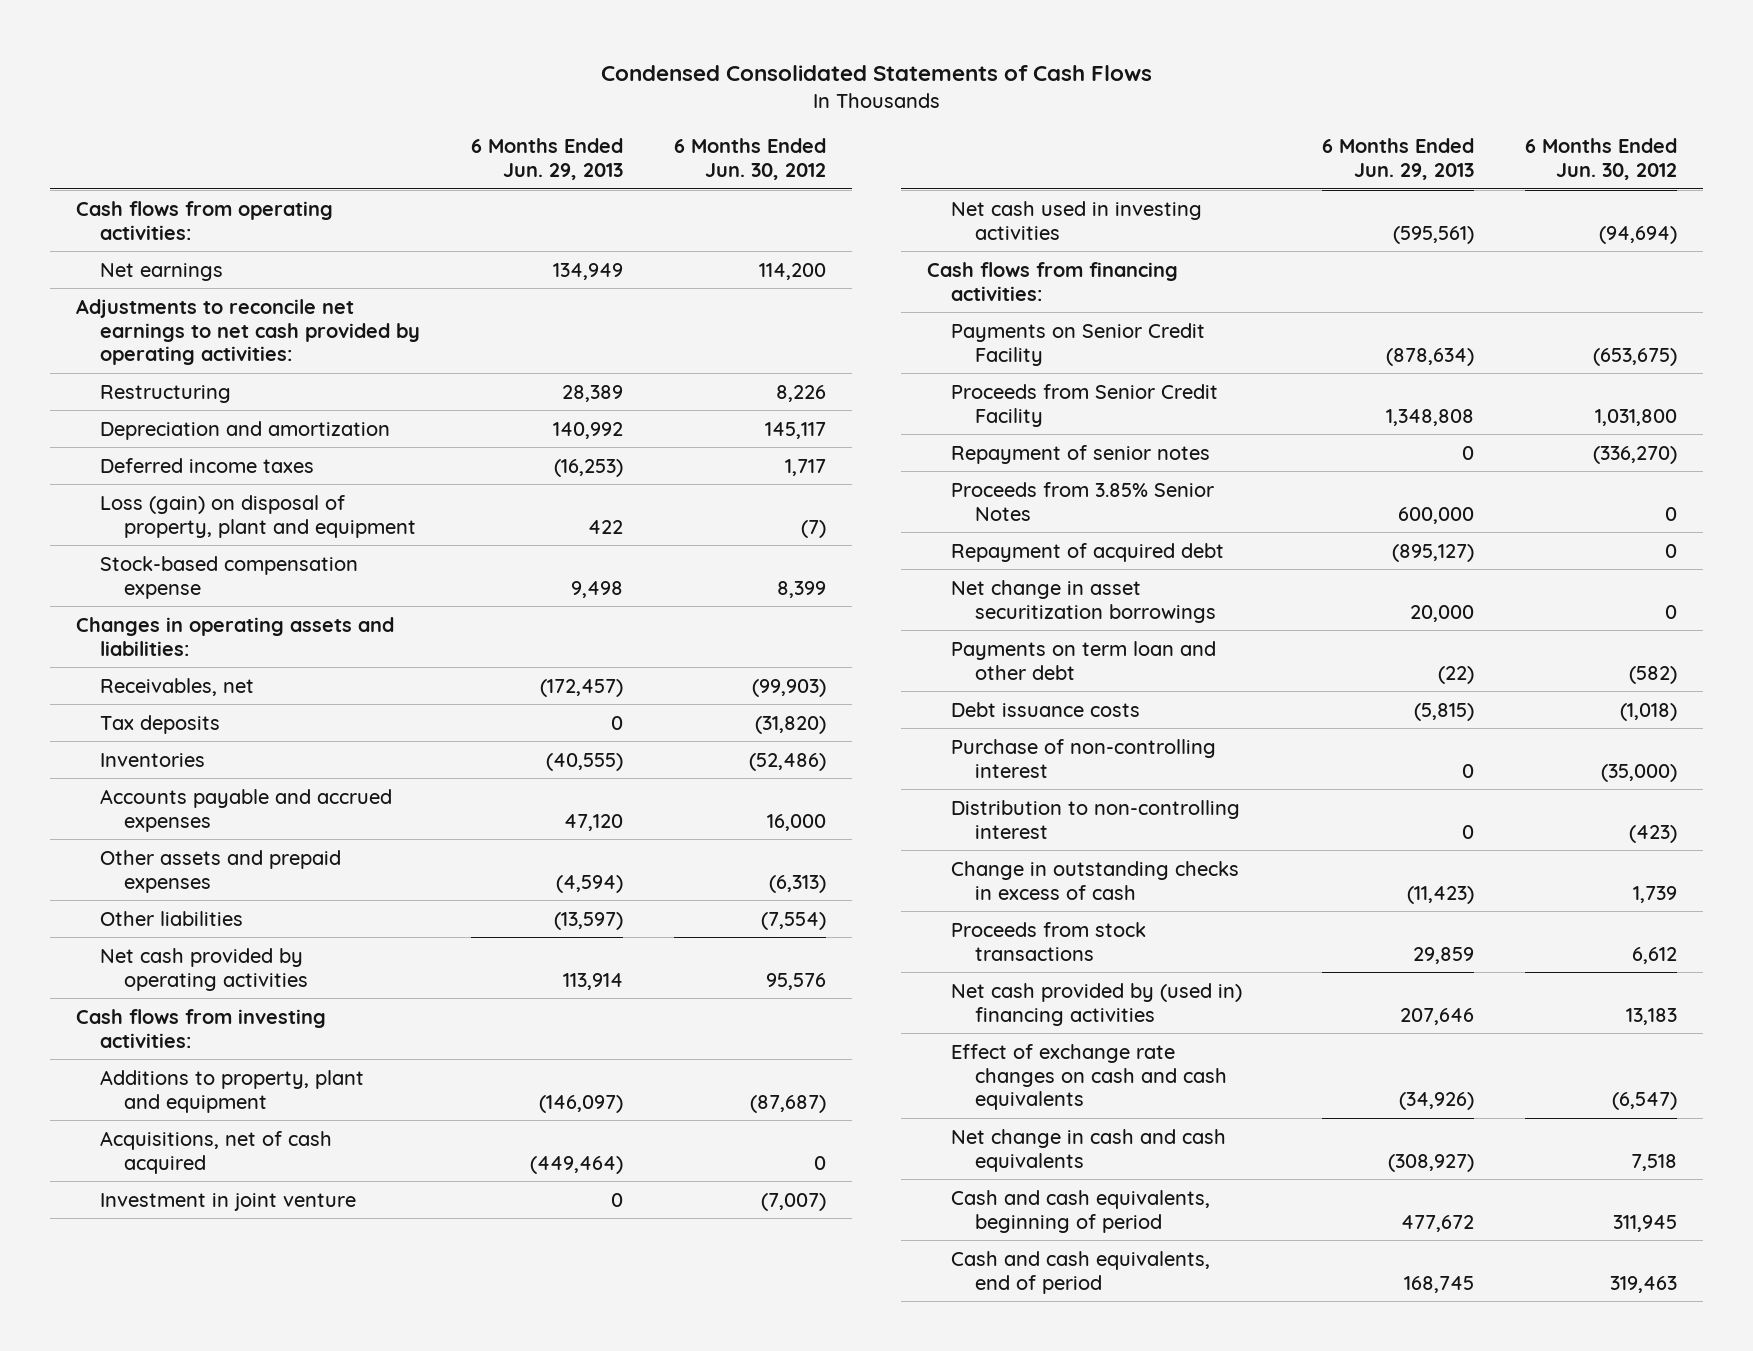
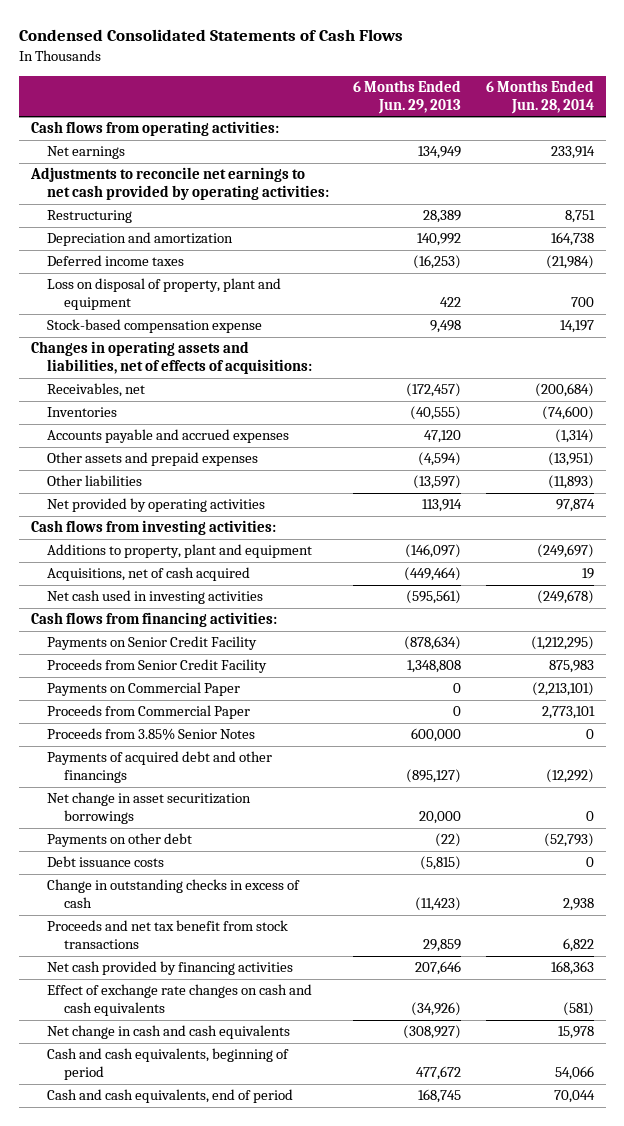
[674,138,827,181] 6 Months Ended Jun. 30, 2012 -> none
none -> [485,80,594,114] 6 Months Ended Jun. 28, 2014
[99,494,416,538] Loss (gain) on disposal of property, plant and equipment -> [47,278,282,311] Loss on disposal of property, plant and equipment
[76,616,395,656] Changes in operating assets and liabilities: -> [30,341,313,375] Changes in operating assets and liabilities, net of effects of acquisitions:
[99,714,220,734] Tax deposits -> none
[99,947,308,991] Net cash provided by operating activities -> [47,498,266,513] Net provided by operating activities
[99,1192,356,1211] Investment in joint venture -> none
[950,444,1210,464] Repayment of senior notes -> none
none -> [47,682,241,697] Payments on Commercial Paper
none -> [47,705,251,720] Proceeds from Commercial Paper
[950,542,1224,562] Repayment of acquired debt -> [47,751,273,784] Payments of acquired debt and other financings
[950,640,1216,680] Payments on term loan and other debt -> [47,833,193,848] Payments on other debt
[950,738,1216,778] Purchase of non-controlling interest -> none
[950,799,1240,839] Distribution to non-controlling interest -> none
[950,921,1146,961] Proceeds from stock transactions -> [47,920,289,950] Proceeds and net tax benefit from stock transactions
[950,982,1242,1026] Net cash provided by (used in) financing activities -> [47,961,294,976] Net cash provided by financing activities

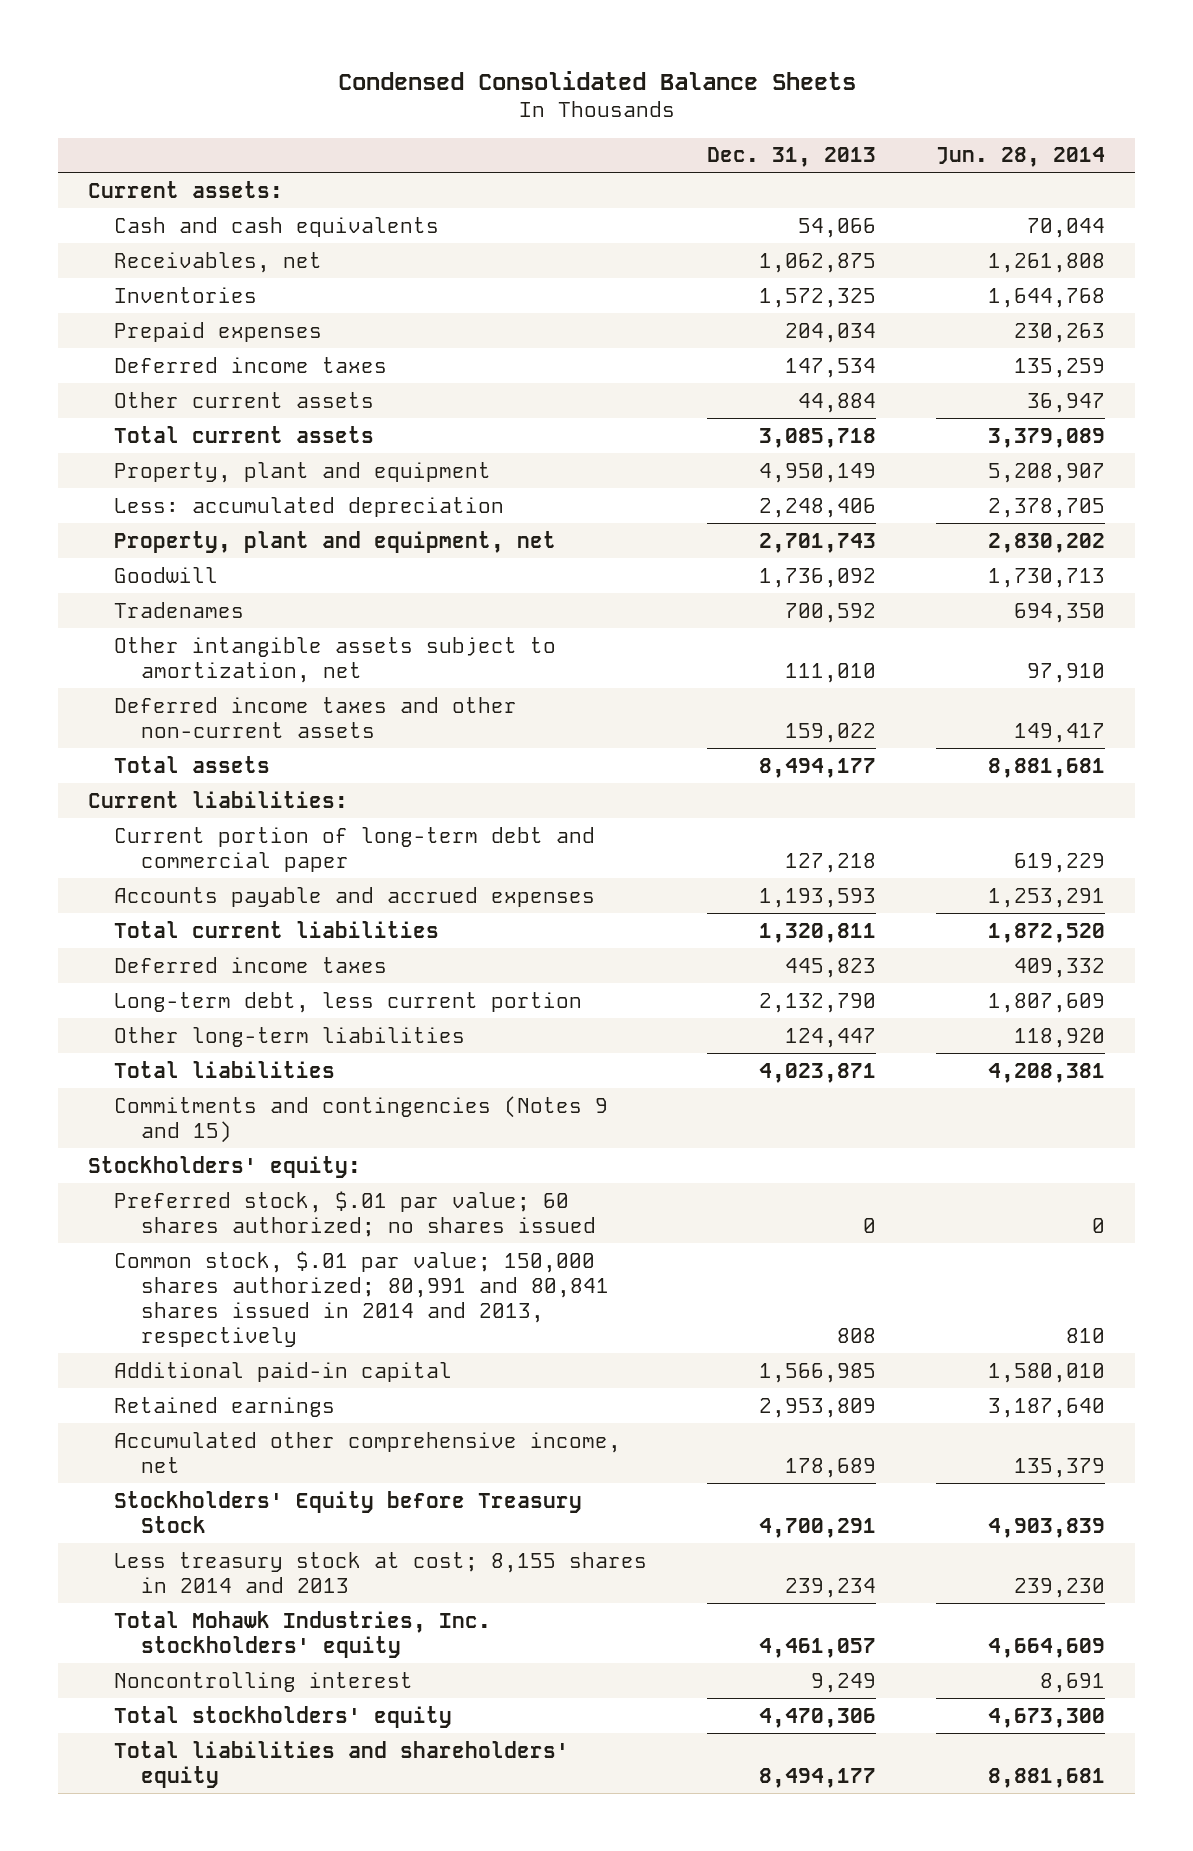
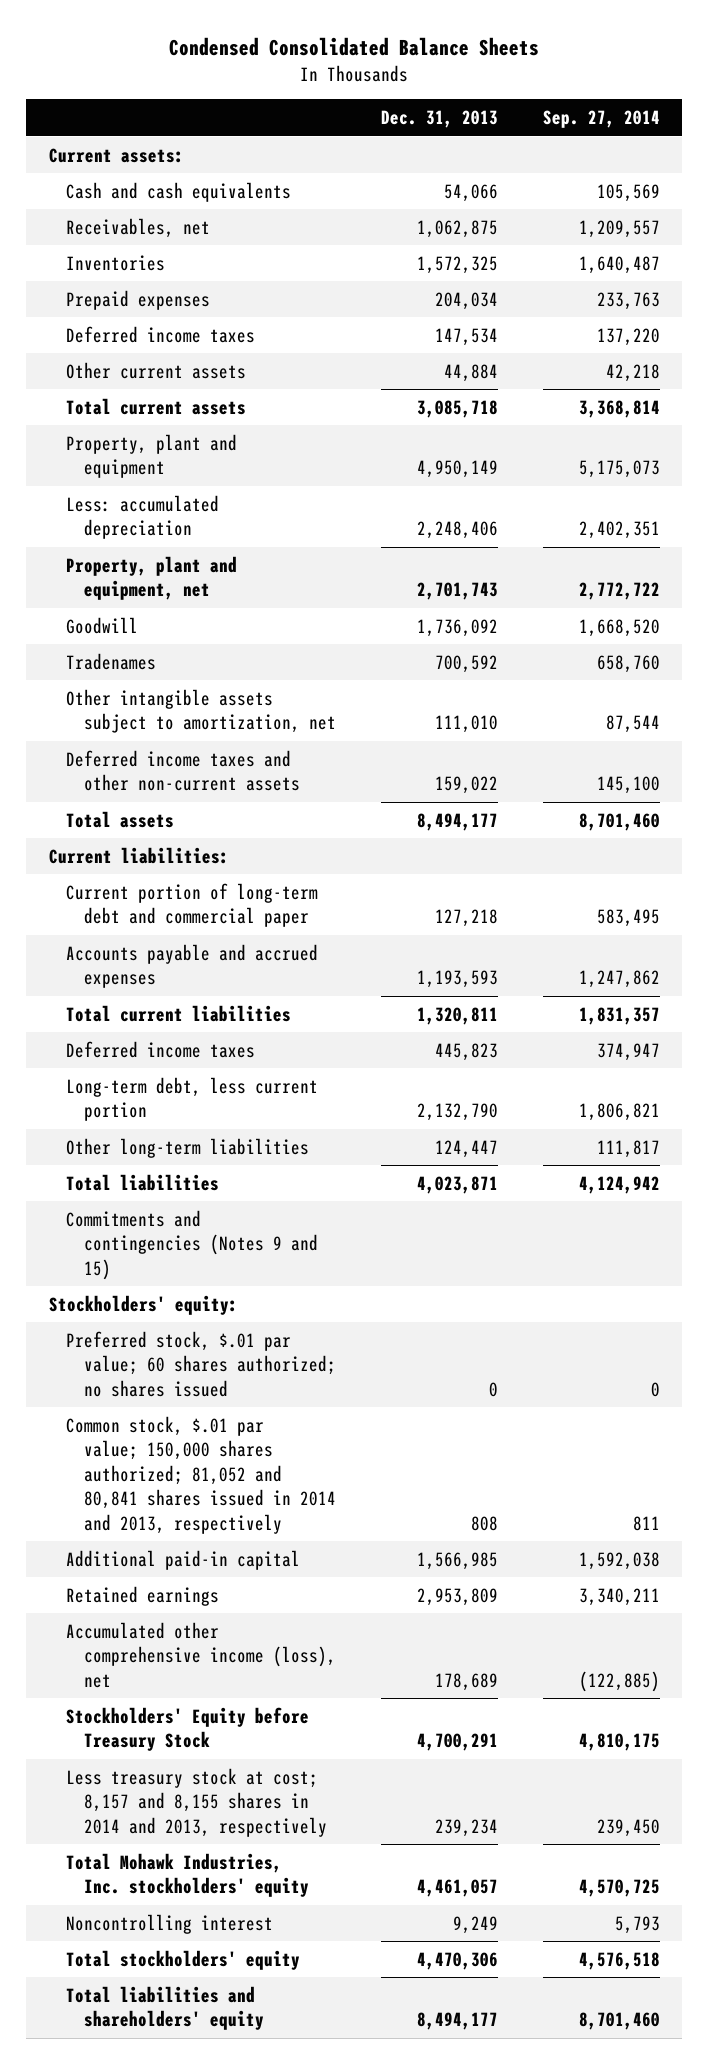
[936,147,1106,168] Jun. 28, 2014 -> none
none -> [542,110,660,129] Sep. 27, 2014
[114,1250,609,1348] Common stock, $.01 par value; 150,000 shares authorized; 80,991 and 80,841 shares issued in 2014 and 2013, respectively -> [66,1415,336,1534] Common stock, $.01 par value; 150,000 shares authorized; 81,052 and 80,841 shares issued in 2014 and 2013, respectively
[114,1431,622,1473] Accumulated other comprehensive income, net -> [66,1621,336,1688] Accumulated other comprehensive income (loss), net
[114,1551,648,1593] Less treasury stock at cost; 8,155 shares in 2014 and 2013 -> [66,1767,327,1837] Less treasury stock at cost; 8,157 and 8,155 shares in 2014 and 2013, respectively

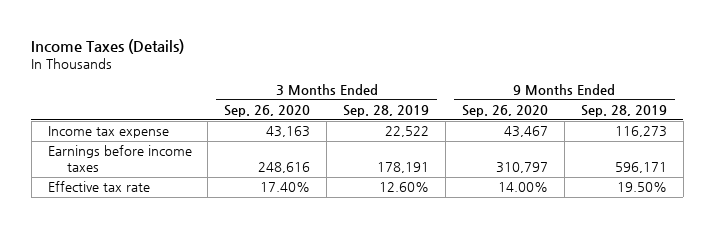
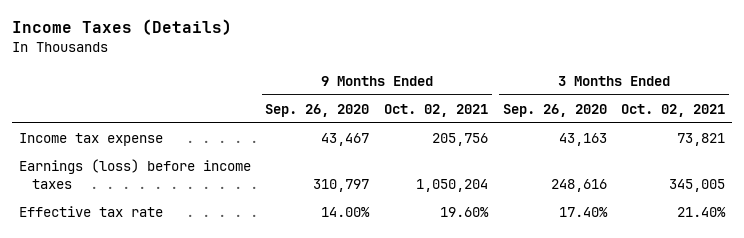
[343,105,430,118] Sep. 28, 2019 -> none
[580,105,667,118] Sep. 28, 2019 -> none
none -> [383,103,488,117] Oct. 02, 2021
none -> [621,103,726,117] Oct. 02, 2021
[47,145,192,173] Earnings before income taxes -> [18,159,251,189] Earnings (loss) before income taxes

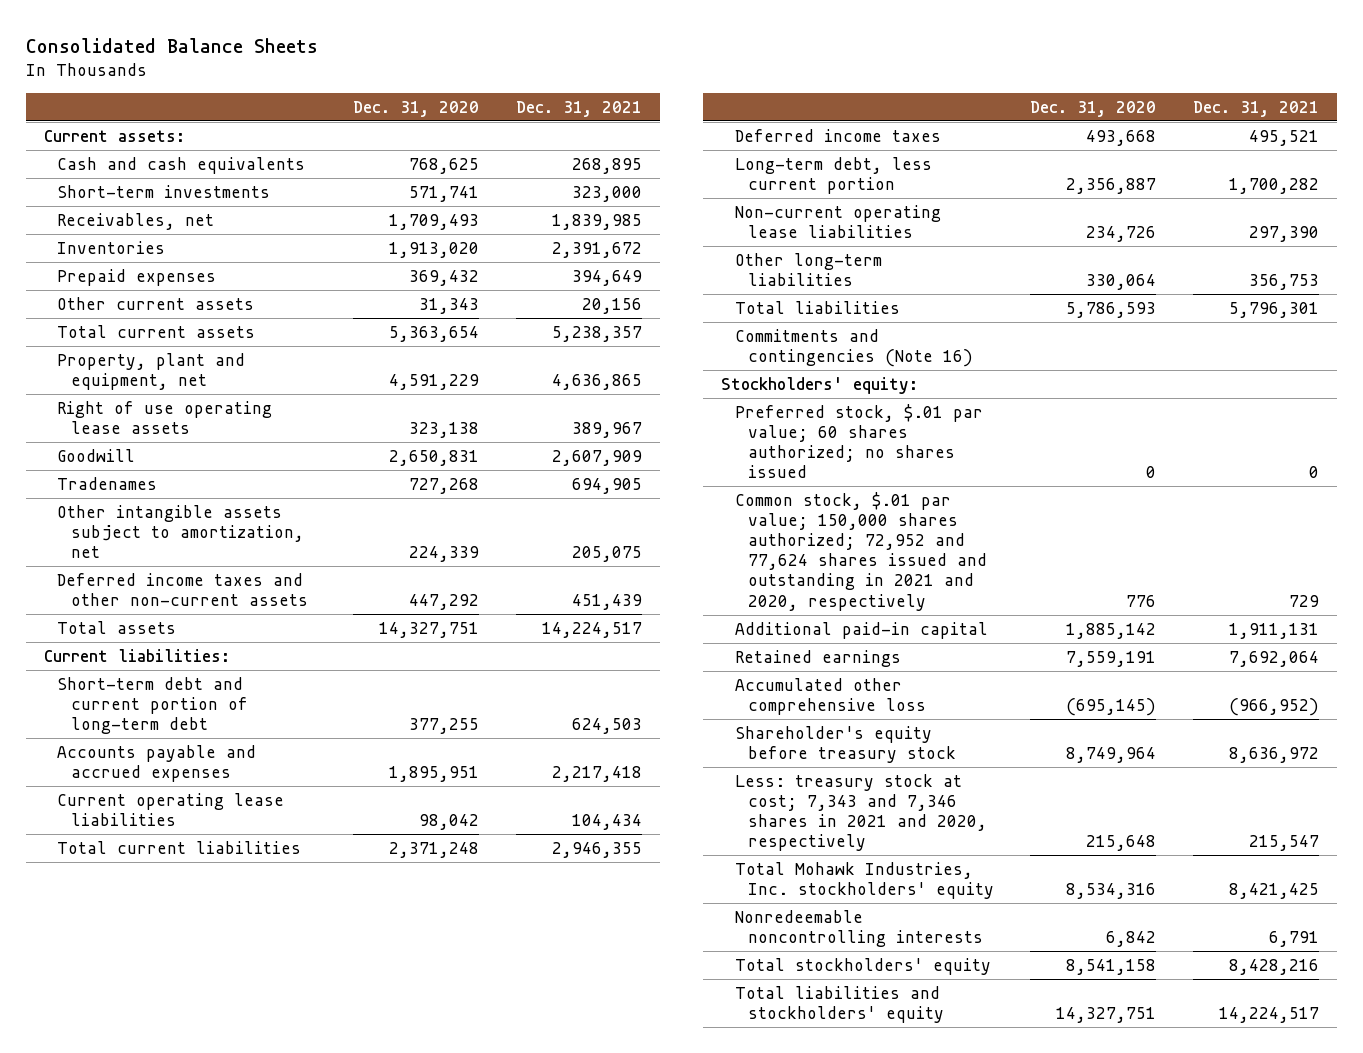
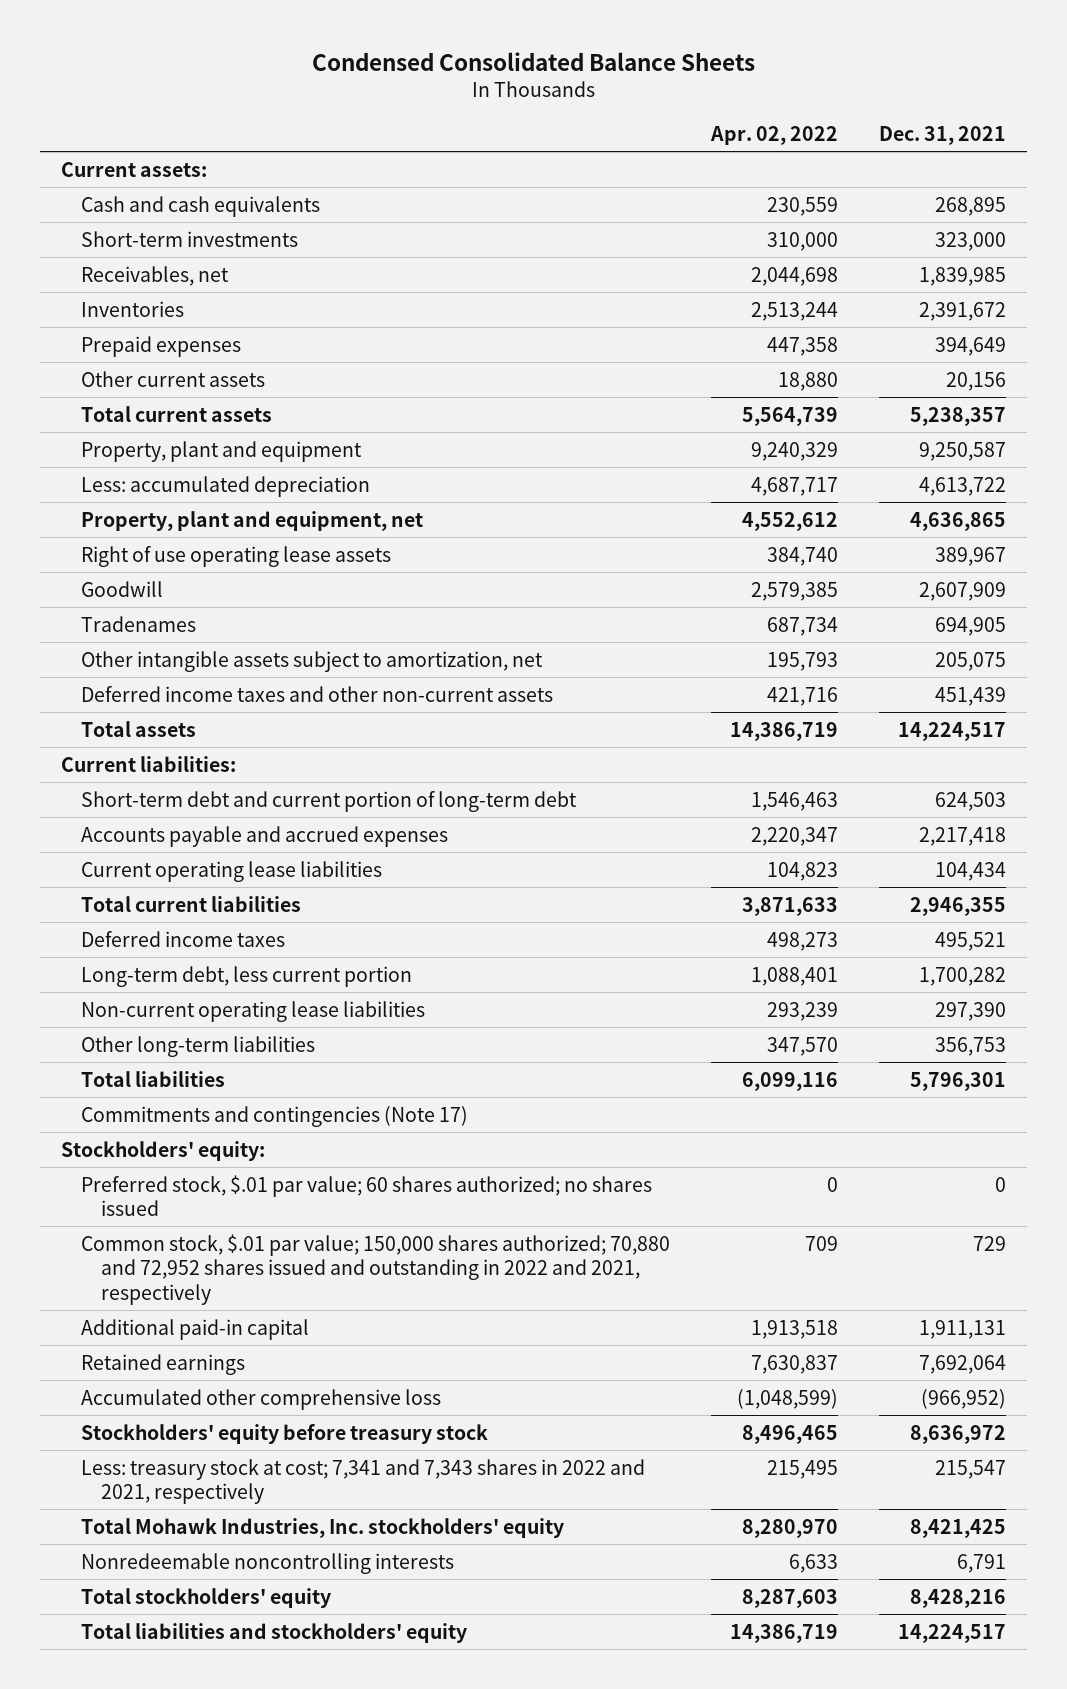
[25,37,318,53] Consolidated Balance Sheets -> [311,51,755,71] Condensed Consolidated Balance Sheets
[353,100,480,117] Dec. 31, 2020 -> none
none -> [710,126,839,146] Apr. 02, 2022
none -> [80,440,362,462] Property, plant and equipment
none -> [80,475,370,497] Less: accumulated depreciation
[734,328,973,367] Commitments and contingencies (Note 16) -> [80,1105,468,1127] Commitments and contingencies (Note 17)
[734,491,987,611] Common stock, $.01 par value; 150,000 shares authorized; 72,952 and 77,624 shares issued and outstanding in 2021 and 2020, respectively -> [80,1233,670,1305] Common stock, $.01 par value; 150,000 shares authorized; 70,880 and 72,952 shares issued and outstanding in 2022 and 2021, respectively
[734,725,956,763] Shareholder's equity before treasury stock -> [80,1423,488,1444] Stockholders' equity before treasury stock
[734,773,987,852] Less: treasury stock at cost; 7,343 and 7,346 shares in 2021 and 2020, respectively -> [80,1458,645,1505] Less: treasury stock at cost; 7,341 and 7,343 shares in 2022 and 2021, respectively

